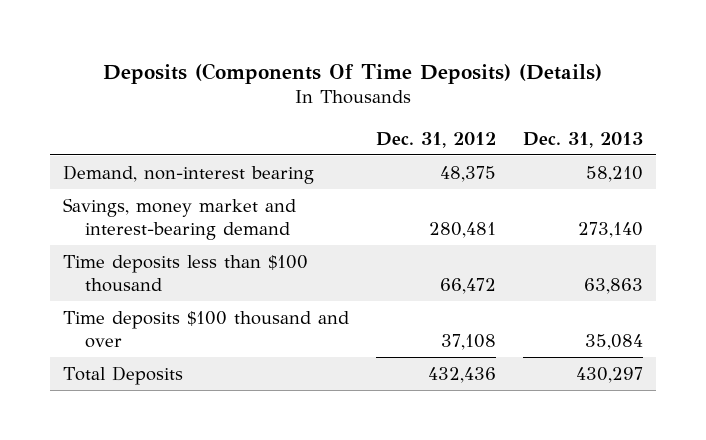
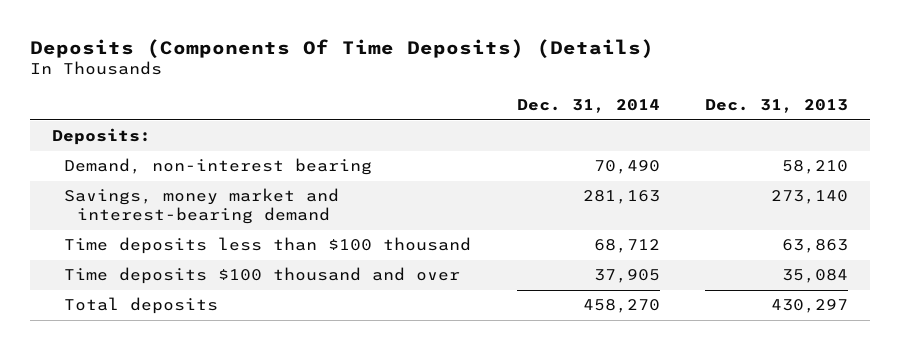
[375,131,496,148] Dec. 31, 2012 -> none
none -> [516,99,660,114] Dec. 31, 2014
none -> [52,128,152,146] Deposits:
[63,365,184,385] Total Deposits -> [64,297,219,315] Total deposits

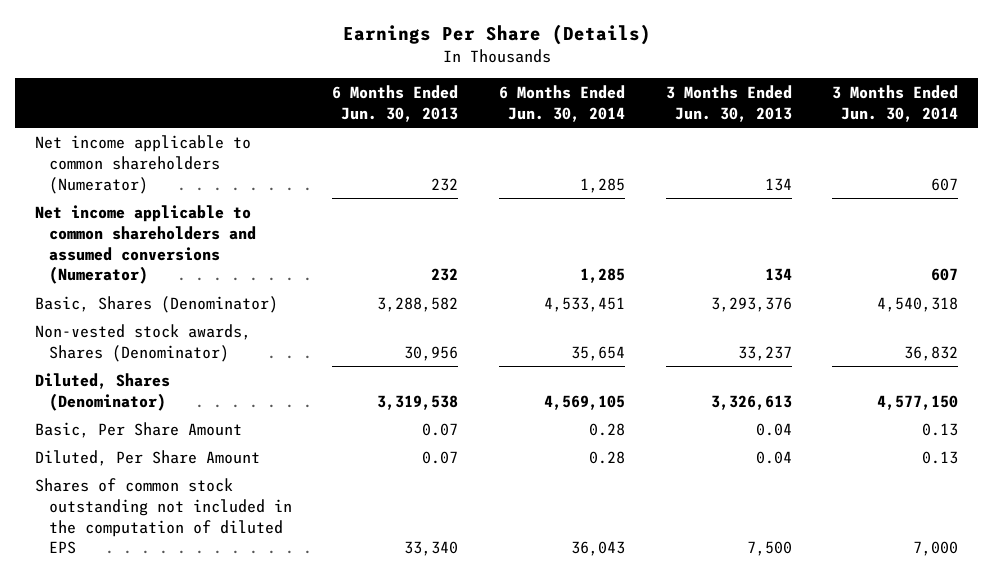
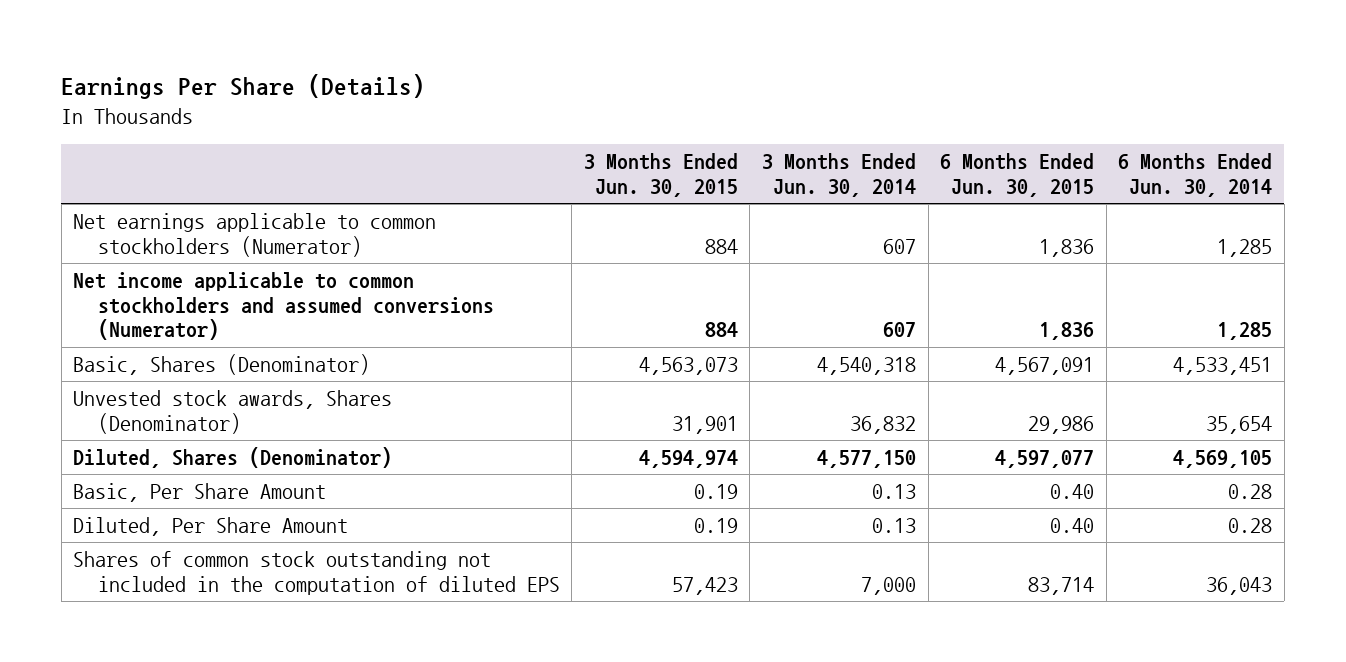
[332,84,459,122] 6 Months Ended Jun. 30, 2013 -> none
[665,84,792,122] 3 Months Ended Jun. 30, 2013 -> none
none -> [583,153,738,198] 3 Months Ended Jun. 30, 2015
none -> [940,153,1095,198] 6 Months Ended Jun. 30, 2015
[35,134,252,194] Net income applicable to common shareholders (Numerator) -> [73,213,437,257] Net earnings applicable to common stockholders (Numerator)
[35,204,256,285] Net income applicable to common shareholders and assumed conversions (Numerator) -> [73,272,494,341] Net income applicable to common stockholders and assumed conversions (Numerator)
[35,323,252,362] Non-vested stock awards, Shares (Denominator) -> [73,390,393,434] Unvested stock awards, Shares (Denominator)

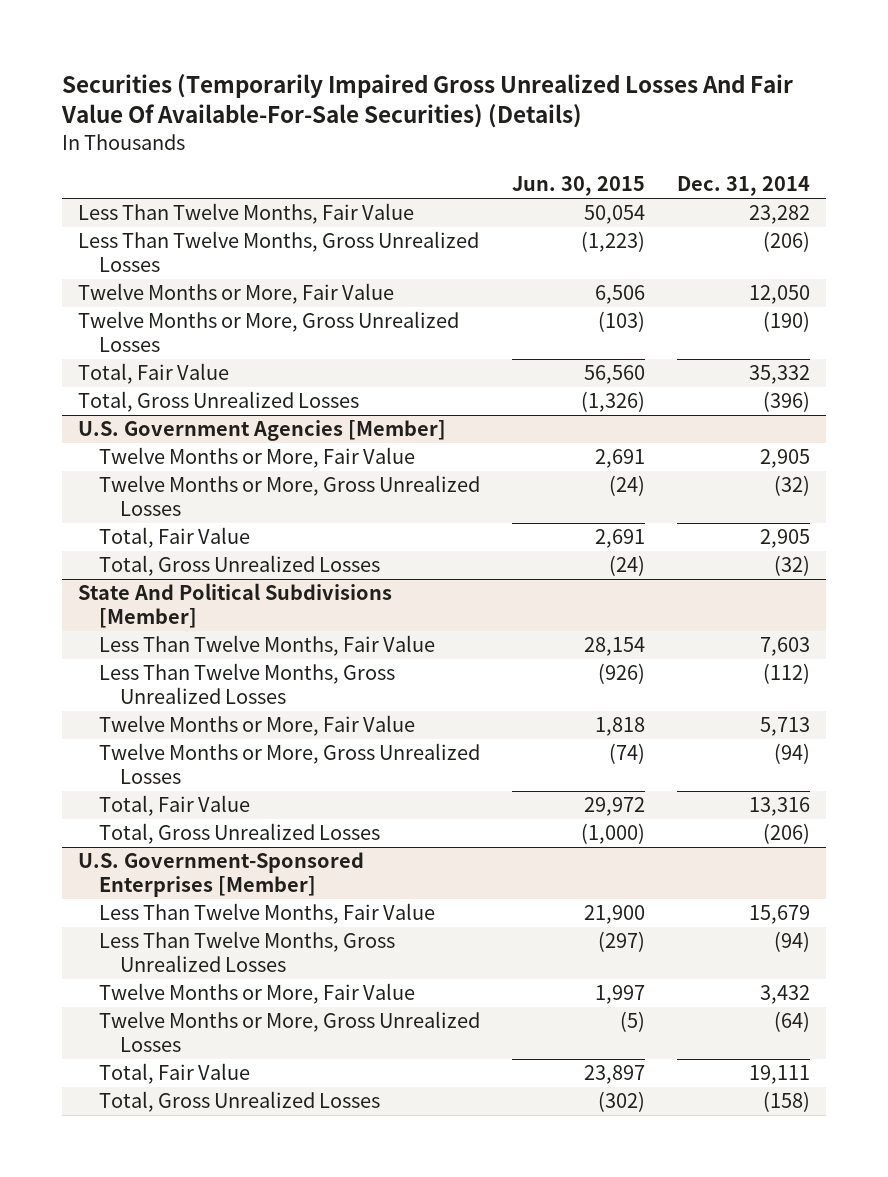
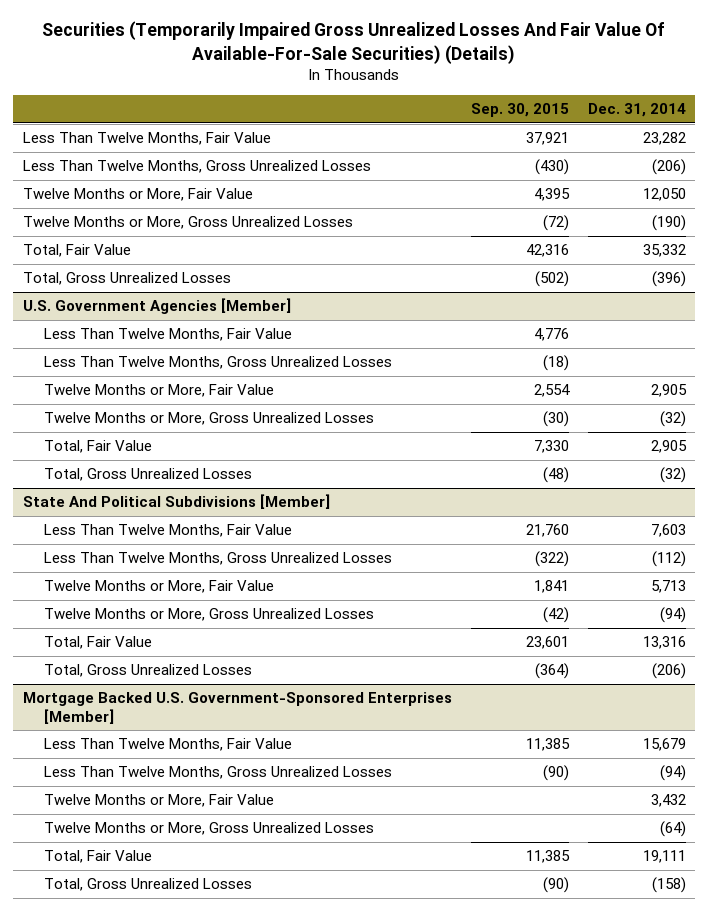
[512,176,646,197] Jun. 30, 2015 -> none
none -> [470,103,569,118] Sep. 30, 2015
none -> [44,328,293,342] Less Than Twelve Months, Fair Value
none -> [44,356,393,370] Less Than Twelve Months, Gross Unrealized Losses
[78,852,365,897] U.S. Government-Sponsored Enterprises [Member] -> [22,692,452,724] Mortgage Backed U.S. Government-Sponsored Enterprises [Member]

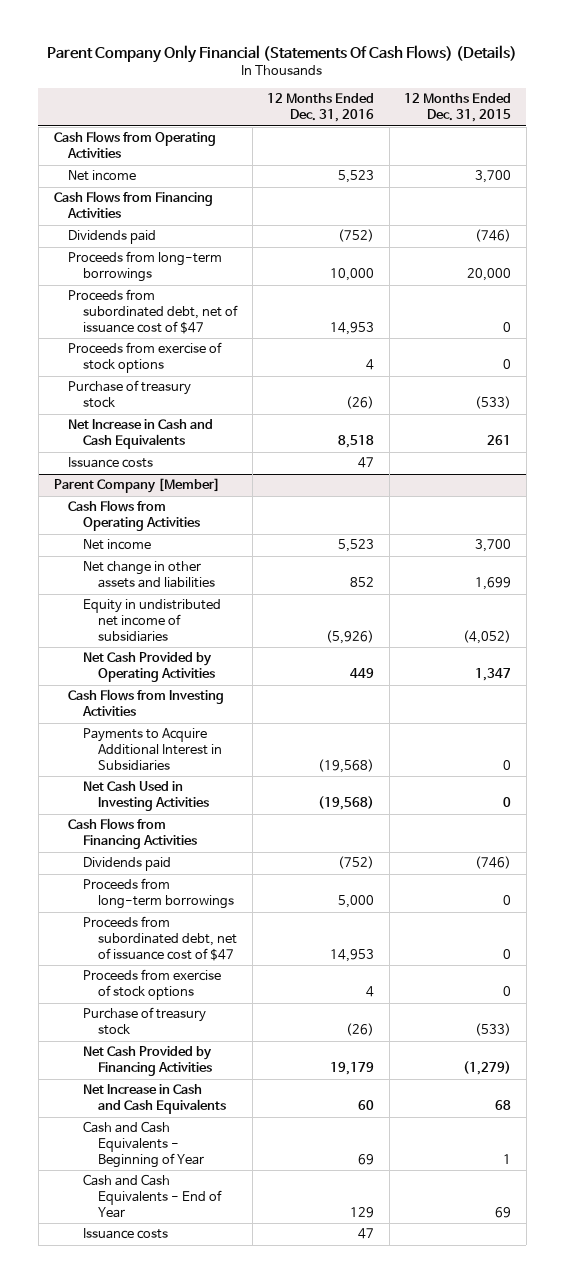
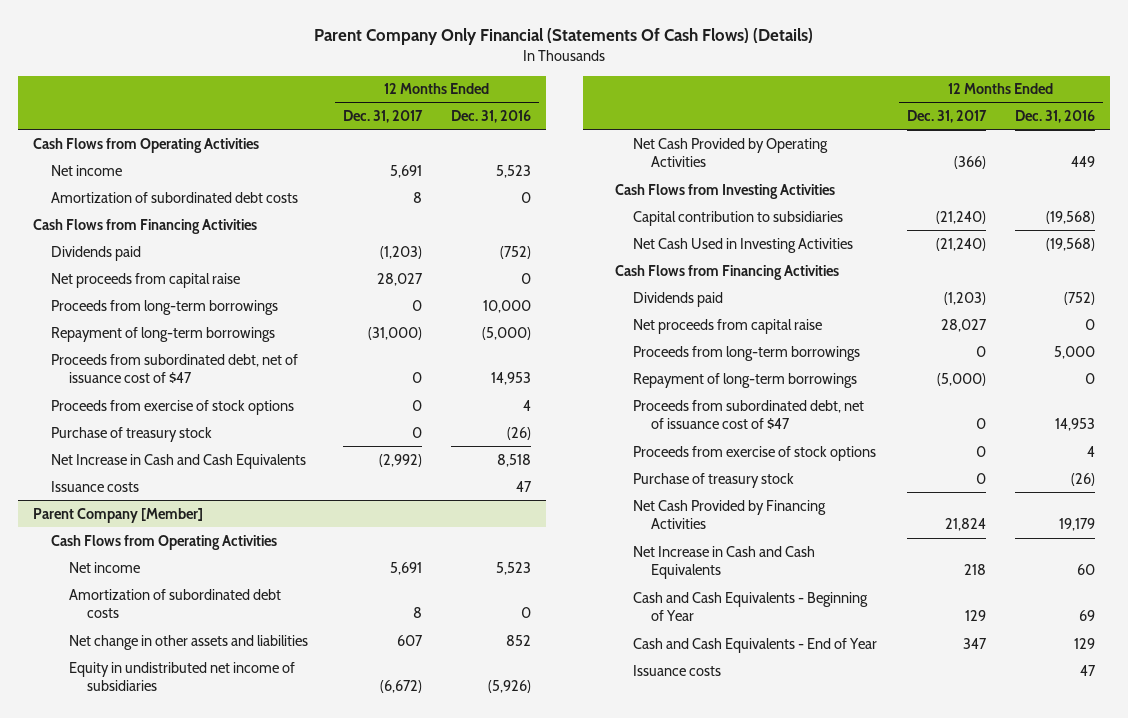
[404,93,512,123] 12 Months Ended Dec. 31, 2015 -> none
none -> [342,109,423,123] Dec. 31, 2017
none -> [51,191,299,203] Amortization of subordinated debt costs
none -> [51,272,241,288] Net proceeds from capital raise
none -> [51,326,276,342] Repayment of long-term borrowings
none -> [69,588,282,619] Amortization of subordinated debt costs
[82,728,222,772] Payments to Acquire Additional Interest in Subsidiaries -> [633,210,844,226] Capital contribution to subsidiaries
none -> [633,318,823,334] Net proceeds from capital raise
none -> [633,372,858,388] Repayment of long-term borrowings

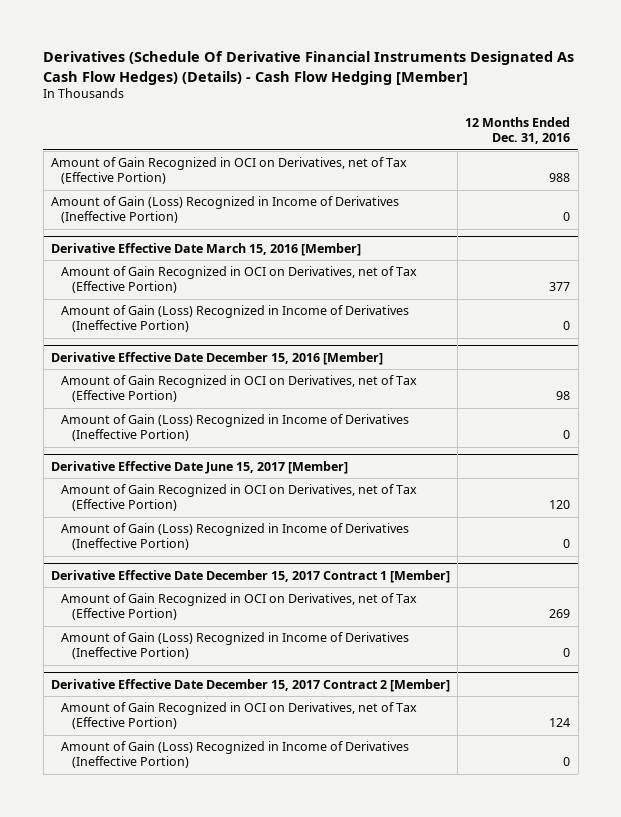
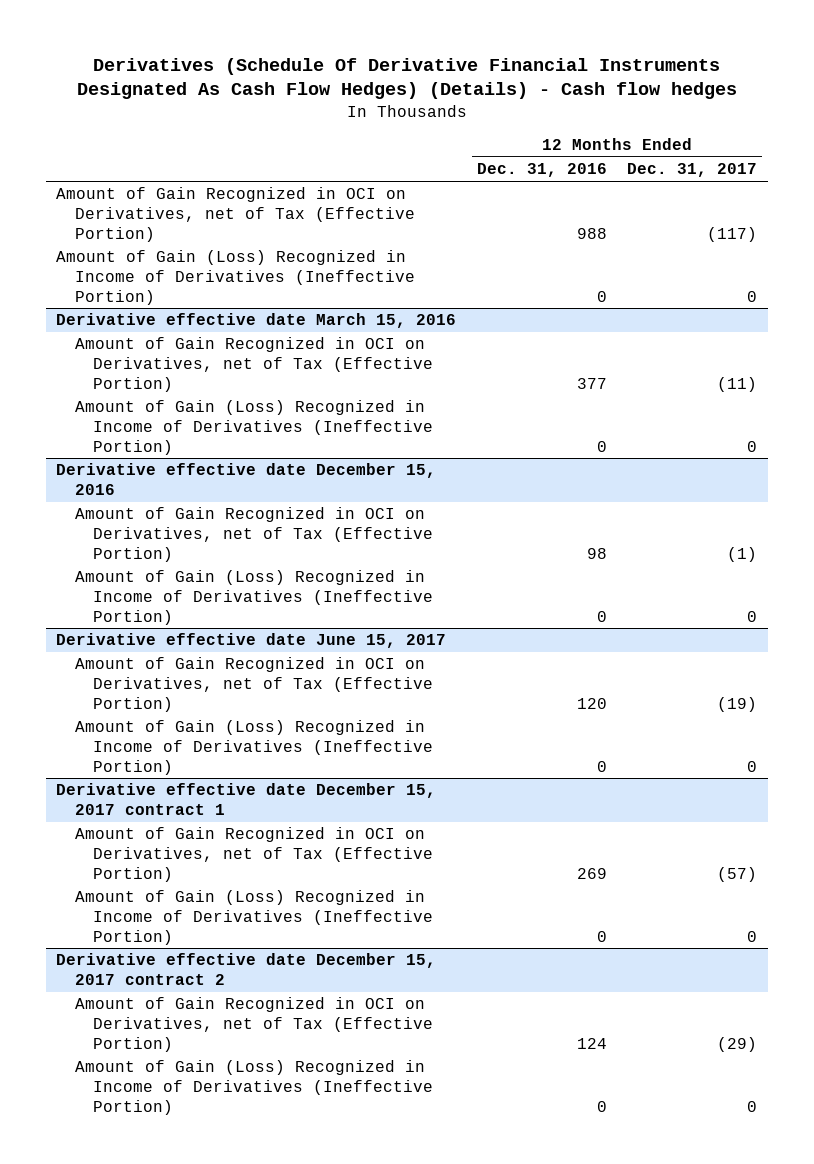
[43,51,575,85] Derivatives (Schedule Of Derivative Financial Instruments Designated As Cash Flow Hedges) (Details) - Cash Flow Hedging [Member] -> [76,57,737,100] Derivatives (Schedule Of Derivative Financial Instruments Designated As Cash Flow Hedges) (Details) - Cash flow hedges
none -> [627,163,758,178] Dec. 31, 2017
[50,242,361,256] Derivative Effective Date March 15, 2016 [Member] -> [56,313,457,329] Derivative effective date March 15, 2016
[50,351,383,365] Derivative Effective Date December 15, 2016 [Member] -> [56,463,437,495] Derivative effective date December 15, 2016
[50,460,348,474] Derivative Effective Date June 15, 2017 [Member] -> [56,633,447,649] Derivative effective date June 15, 2017
[50,569,450,583] Derivative Effective Date December 15, 2017 Contract 1 [Member] -> [56,783,437,815] Derivative effective date December 15, 2017 contract 1
[50,678,450,692] Derivative Effective Date December 15, 2017 Contract 2 [Member] -> [56,953,437,985] Derivative effective date December 15, 2017 contract 2

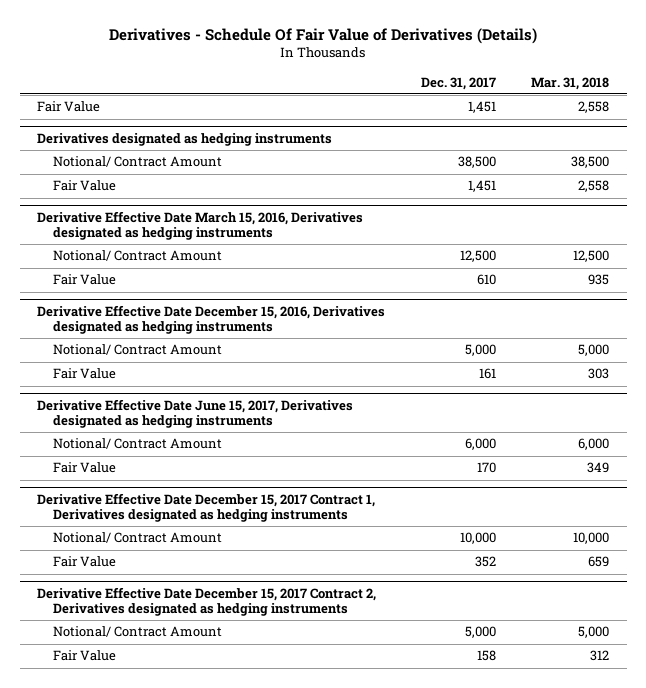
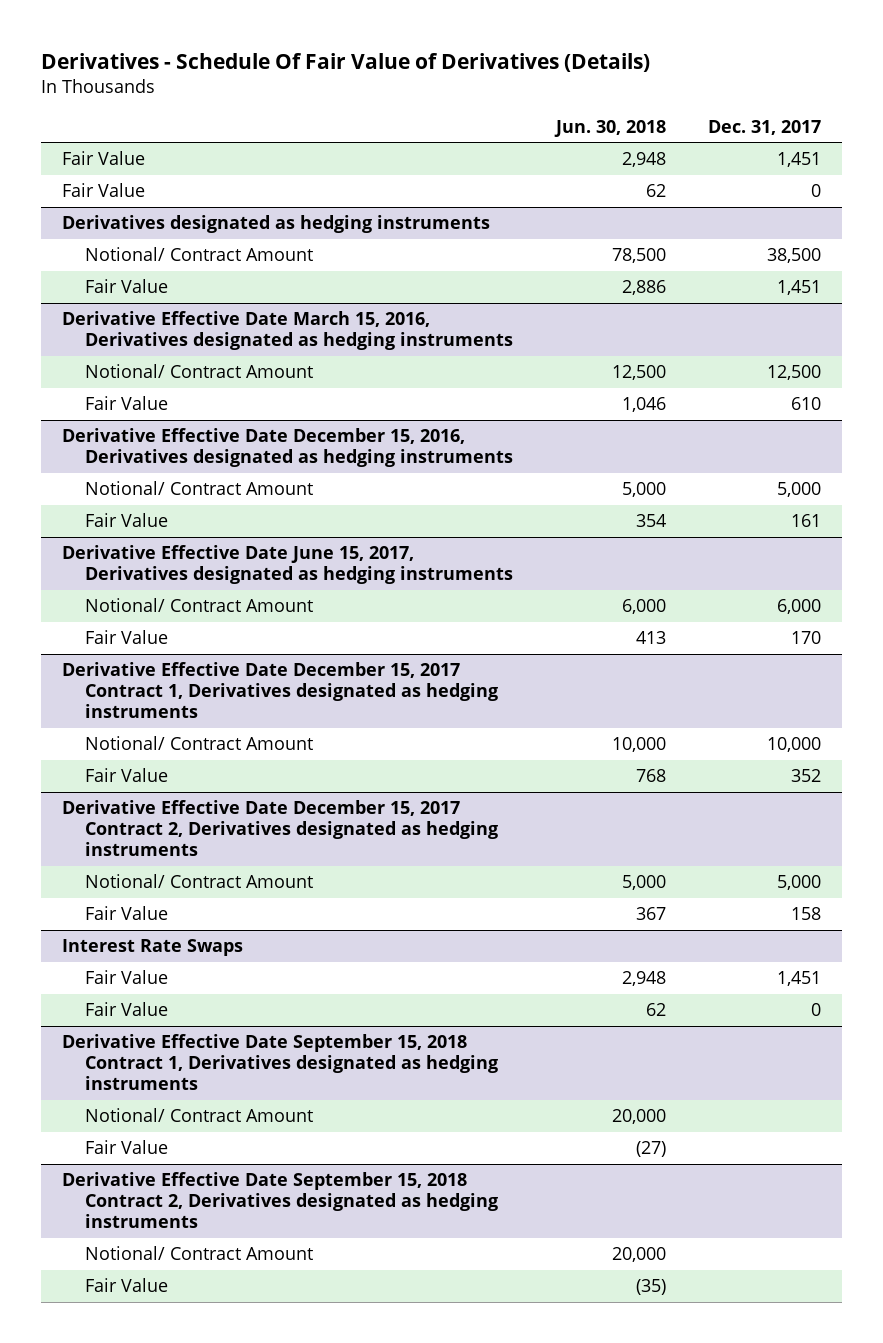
[530,76,609,90] Mar. 31, 2018 -> none
none -> [553,119,666,137] Jun. 30, 2018
none -> [62,183,146,198] Fair Value
none -> [62,939,244,957] Interest Rate Swaps
none -> [85,970,169,985] Fair Value
none -> [85,1002,169,1017] Fair Value
none -> [62,1034,499,1091] Derivative Effective Date September 15, 2018 Contract 1, Derivatives designated as hedging instruments
none -> [85,1108,314,1123] Notional/ Contract Amount
none -> [85,1140,169,1155] Fair Value
none -> [62,1172,499,1229] Derivative Effective Date September 15, 2018 Contract 2, Derivatives designated as hedging instruments
none -> [85,1246,314,1261] Notional/ Contract Amount
none -> [85,1278,169,1293] Fair Value

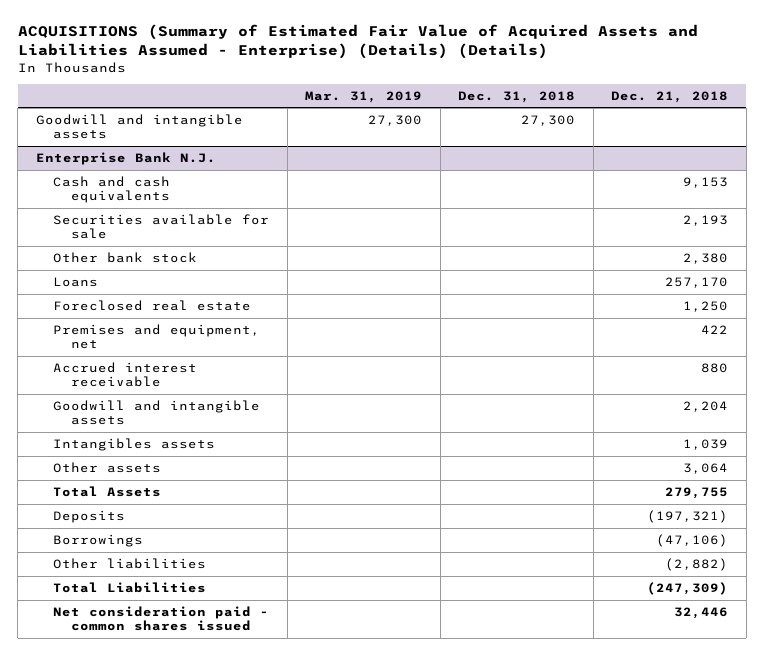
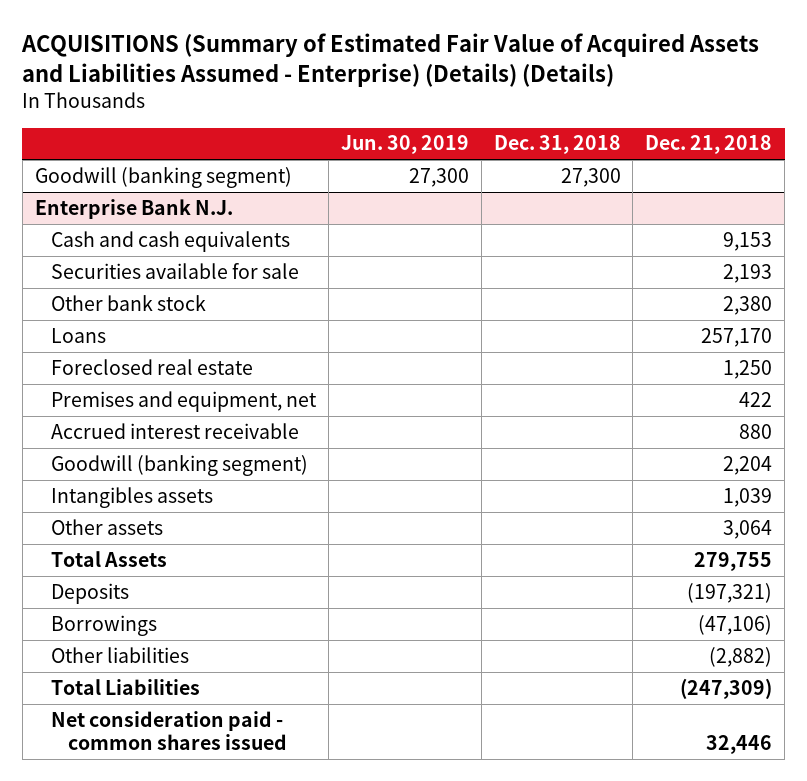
[305,90,423,103] Mar. 31, 2019 -> none
none -> [340,135,469,155] Jun. 30, 2019
[35,114,243,140] Goodwill and intangible assets -> [34,166,292,188] Goodwill (banking segment)
[53,400,261,426] Goodwill and intangible assets -> [51,454,309,476] Goodwill (banking segment)

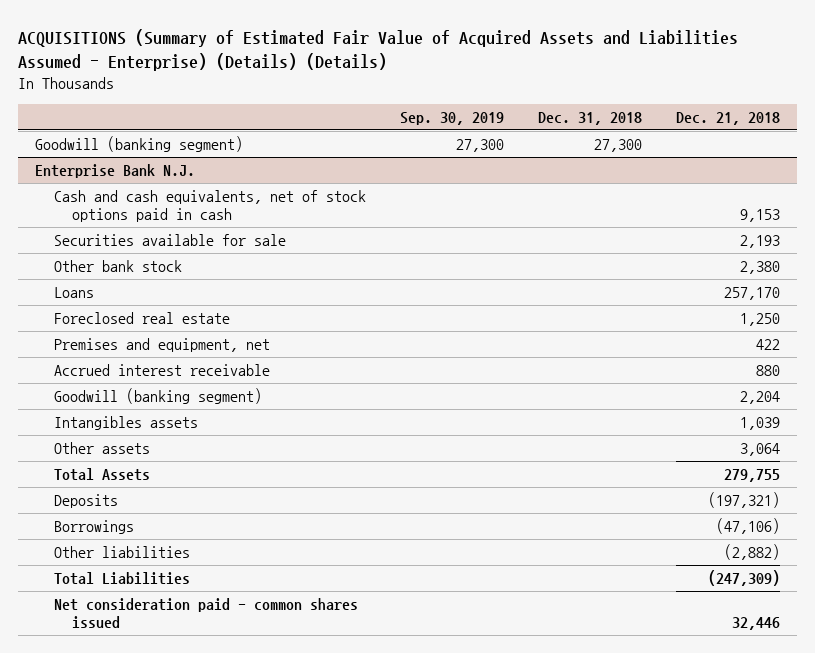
[340,135,469,155] Jun. 30, 2019 -> none
none -> [399,112,504,126] Sep. 30, 2019
[51,230,291,252] Cash and cash equivalents -> [53,189,366,223] Cash and cash equivalents, net of stock options paid in cash

